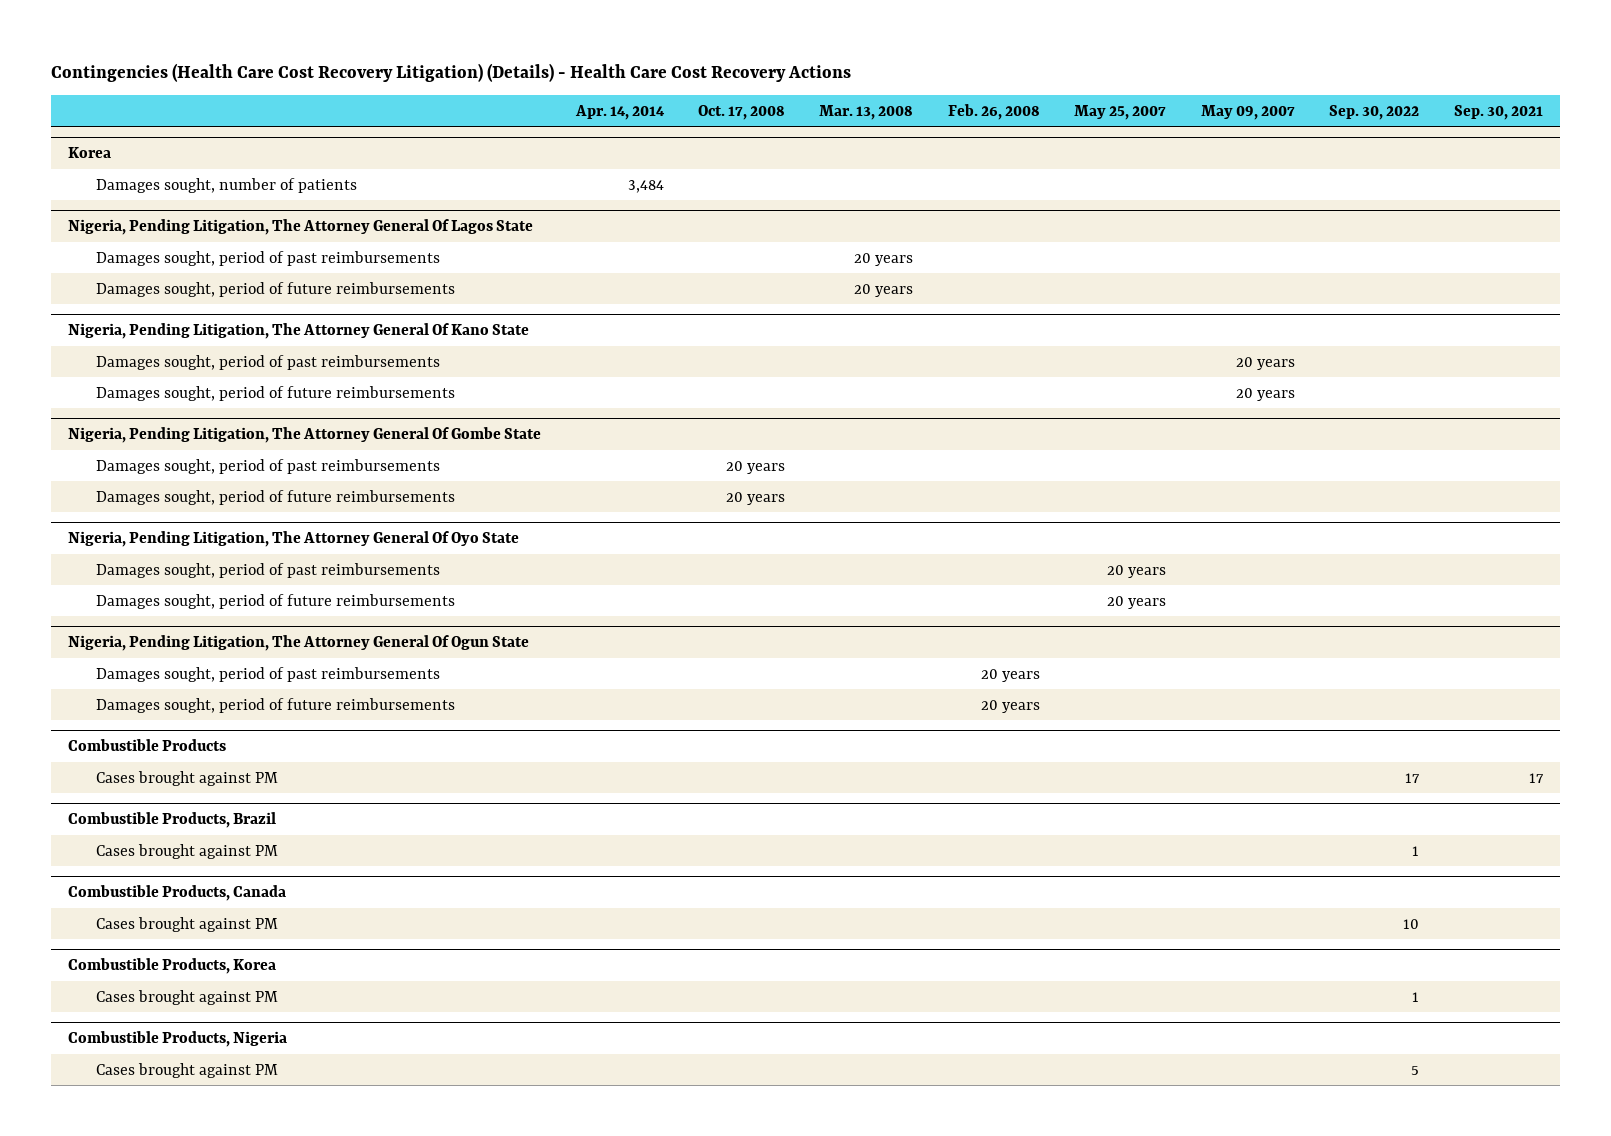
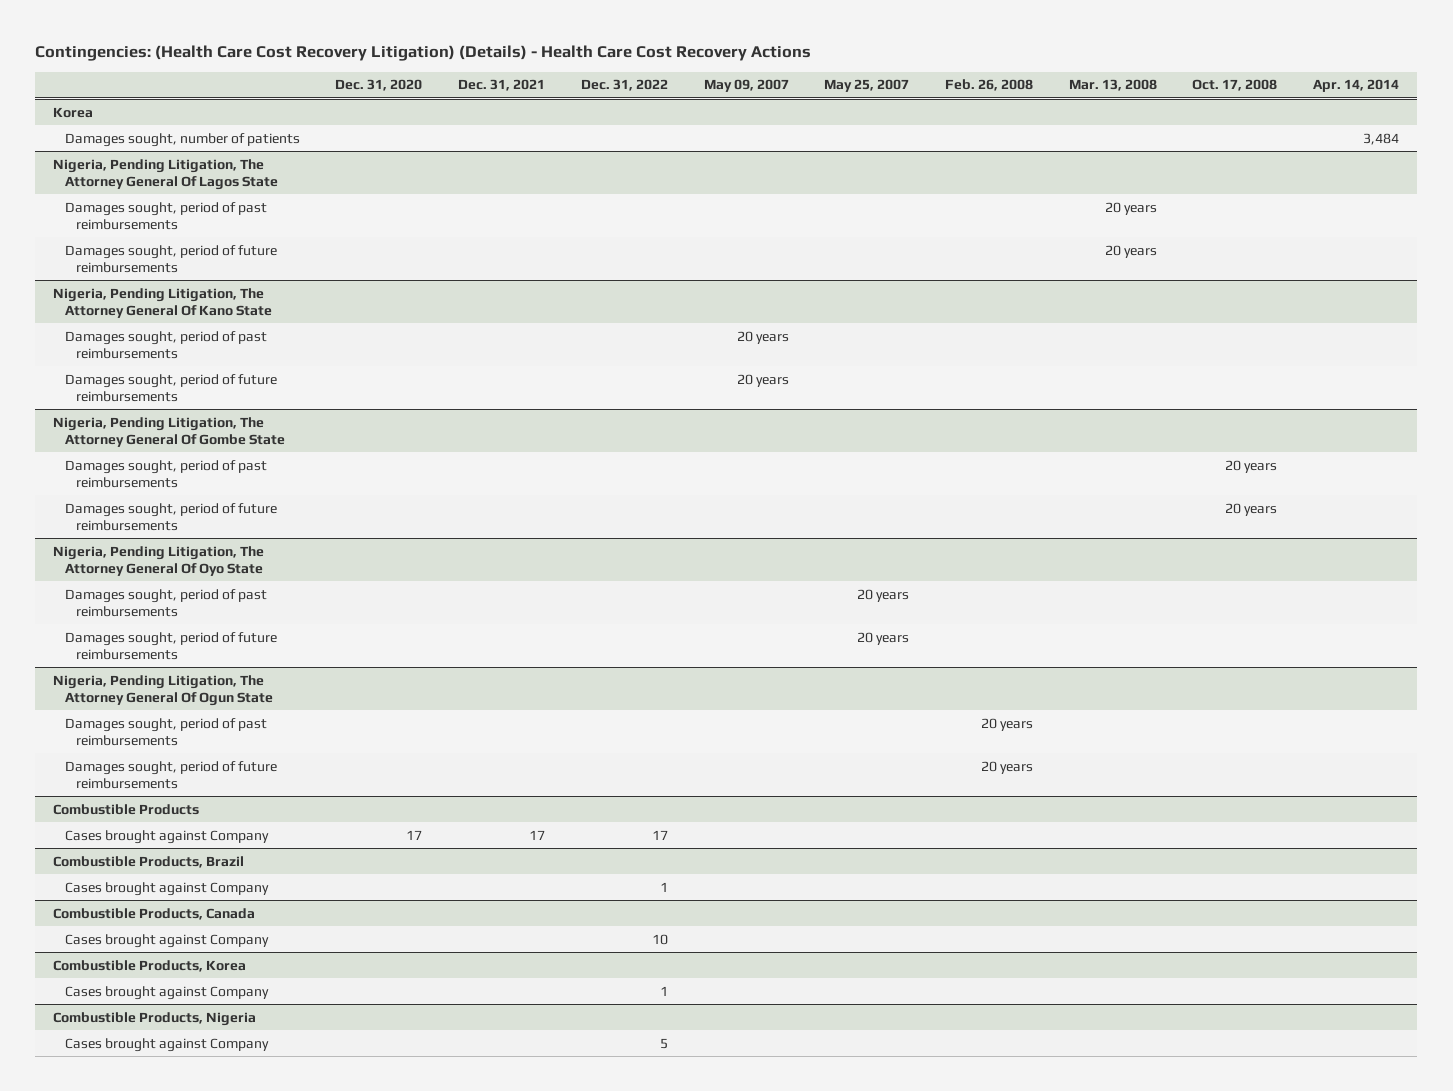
[50,62,851,82] Contingencies (Health Care Cost Recovery Litigation) (Details) - Health Care Cost Recovery Actions -> [35,45,812,62] Contingencies: (Health Care Cost Recovery Litigation) (Details) - Health Care Cost Recovery Actions
[1329,104,1420,120] Sep. 30, 2022 -> none
[1453,104,1543,120] Sep. 30, 2021 -> none
none -> [335,79,423,92] Dec. 31, 2020
none -> [458,79,546,92] Dec. 31, 2021
none -> [580,79,668,92] Dec. 31, 2022
[95,770,278,786] Cases brought against PM -> [64,829,269,844] Cases brought against Company
[95,843,278,859] Cases brought against PM -> [64,881,269,896] Cases brought against Company
[95,916,278,932] Cases brought against PM -> [64,933,269,948] Cases brought against Company
[95,989,278,1005] Cases brought against PM -> [64,985,269,1000] Cases brought against Company
[95,1062,278,1078] Cases brought against PM -> [64,1037,269,1052] Cases brought against Company

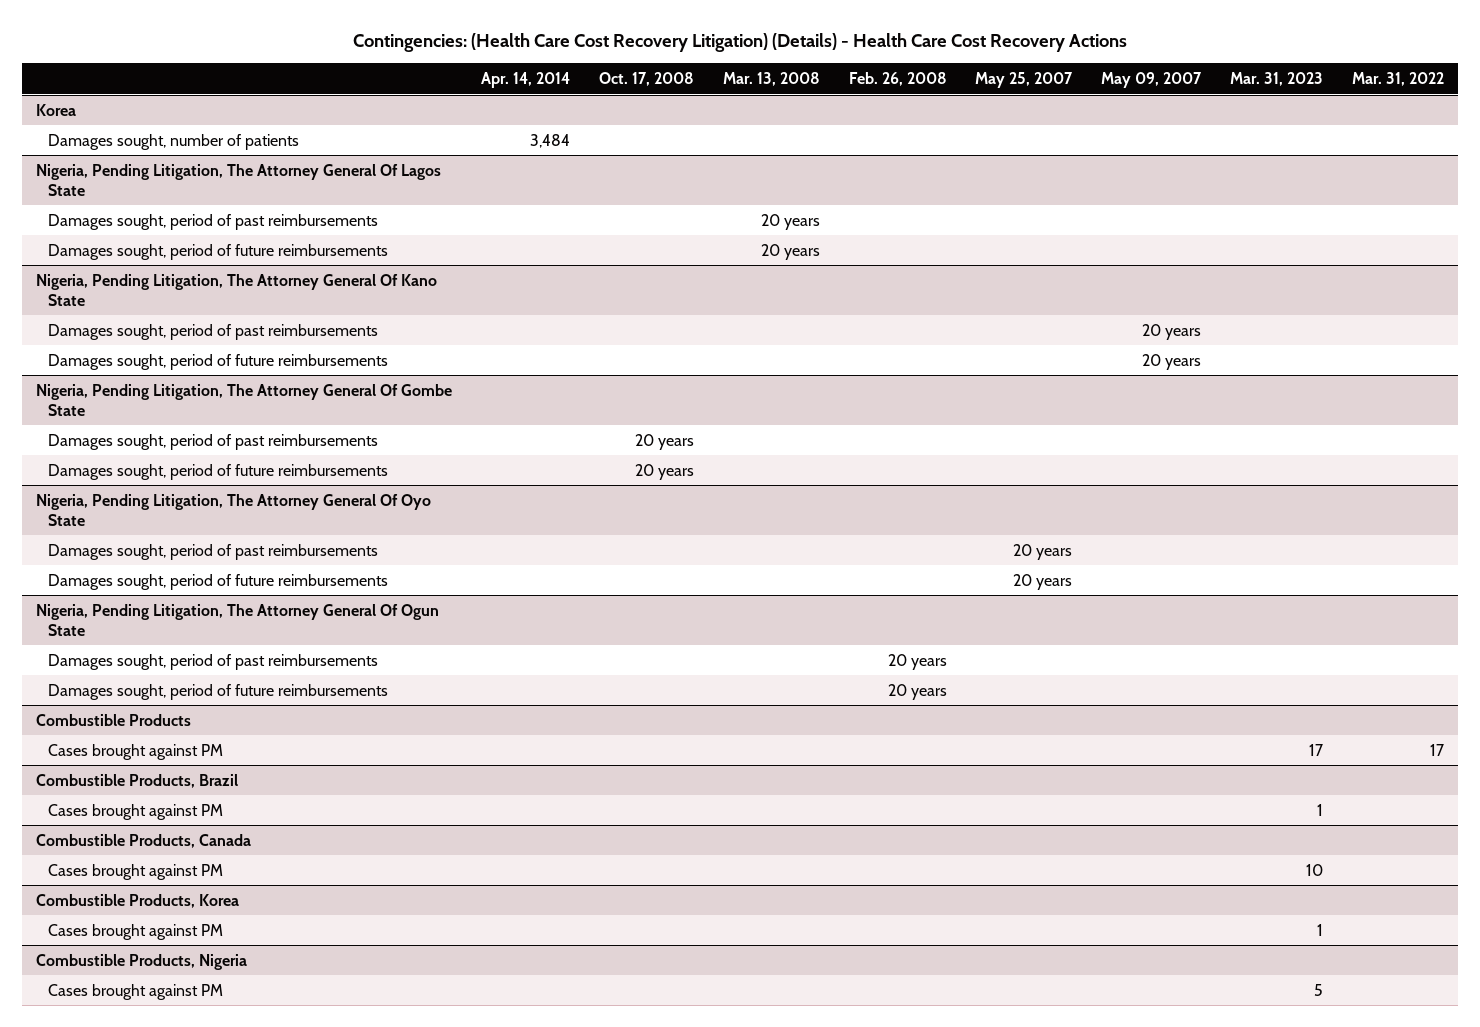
[335,79,423,92] Dec. 31, 2020 -> none
[458,79,546,92] Dec. 31, 2021 -> none
[580,79,668,92] Dec. 31, 2022 -> none
none -> [1230,72,1324,87] Mar. 31, 2023
none -> [1351,72,1444,87] Mar. 31, 2022
[64,829,269,844] Cases brought against Company -> [48,743,224,760] Cases brought against PM
[64,881,269,896] Cases brought against Company -> [48,803,224,820] Cases brought against PM
[64,933,269,948] Cases brought against Company -> [48,863,224,880] Cases brought against PM
[64,985,269,1000] Cases brought against Company -> [48,923,224,940] Cases brought against PM
[64,1037,269,1052] Cases brought against Company -> [48,983,224,1000] Cases brought against PM

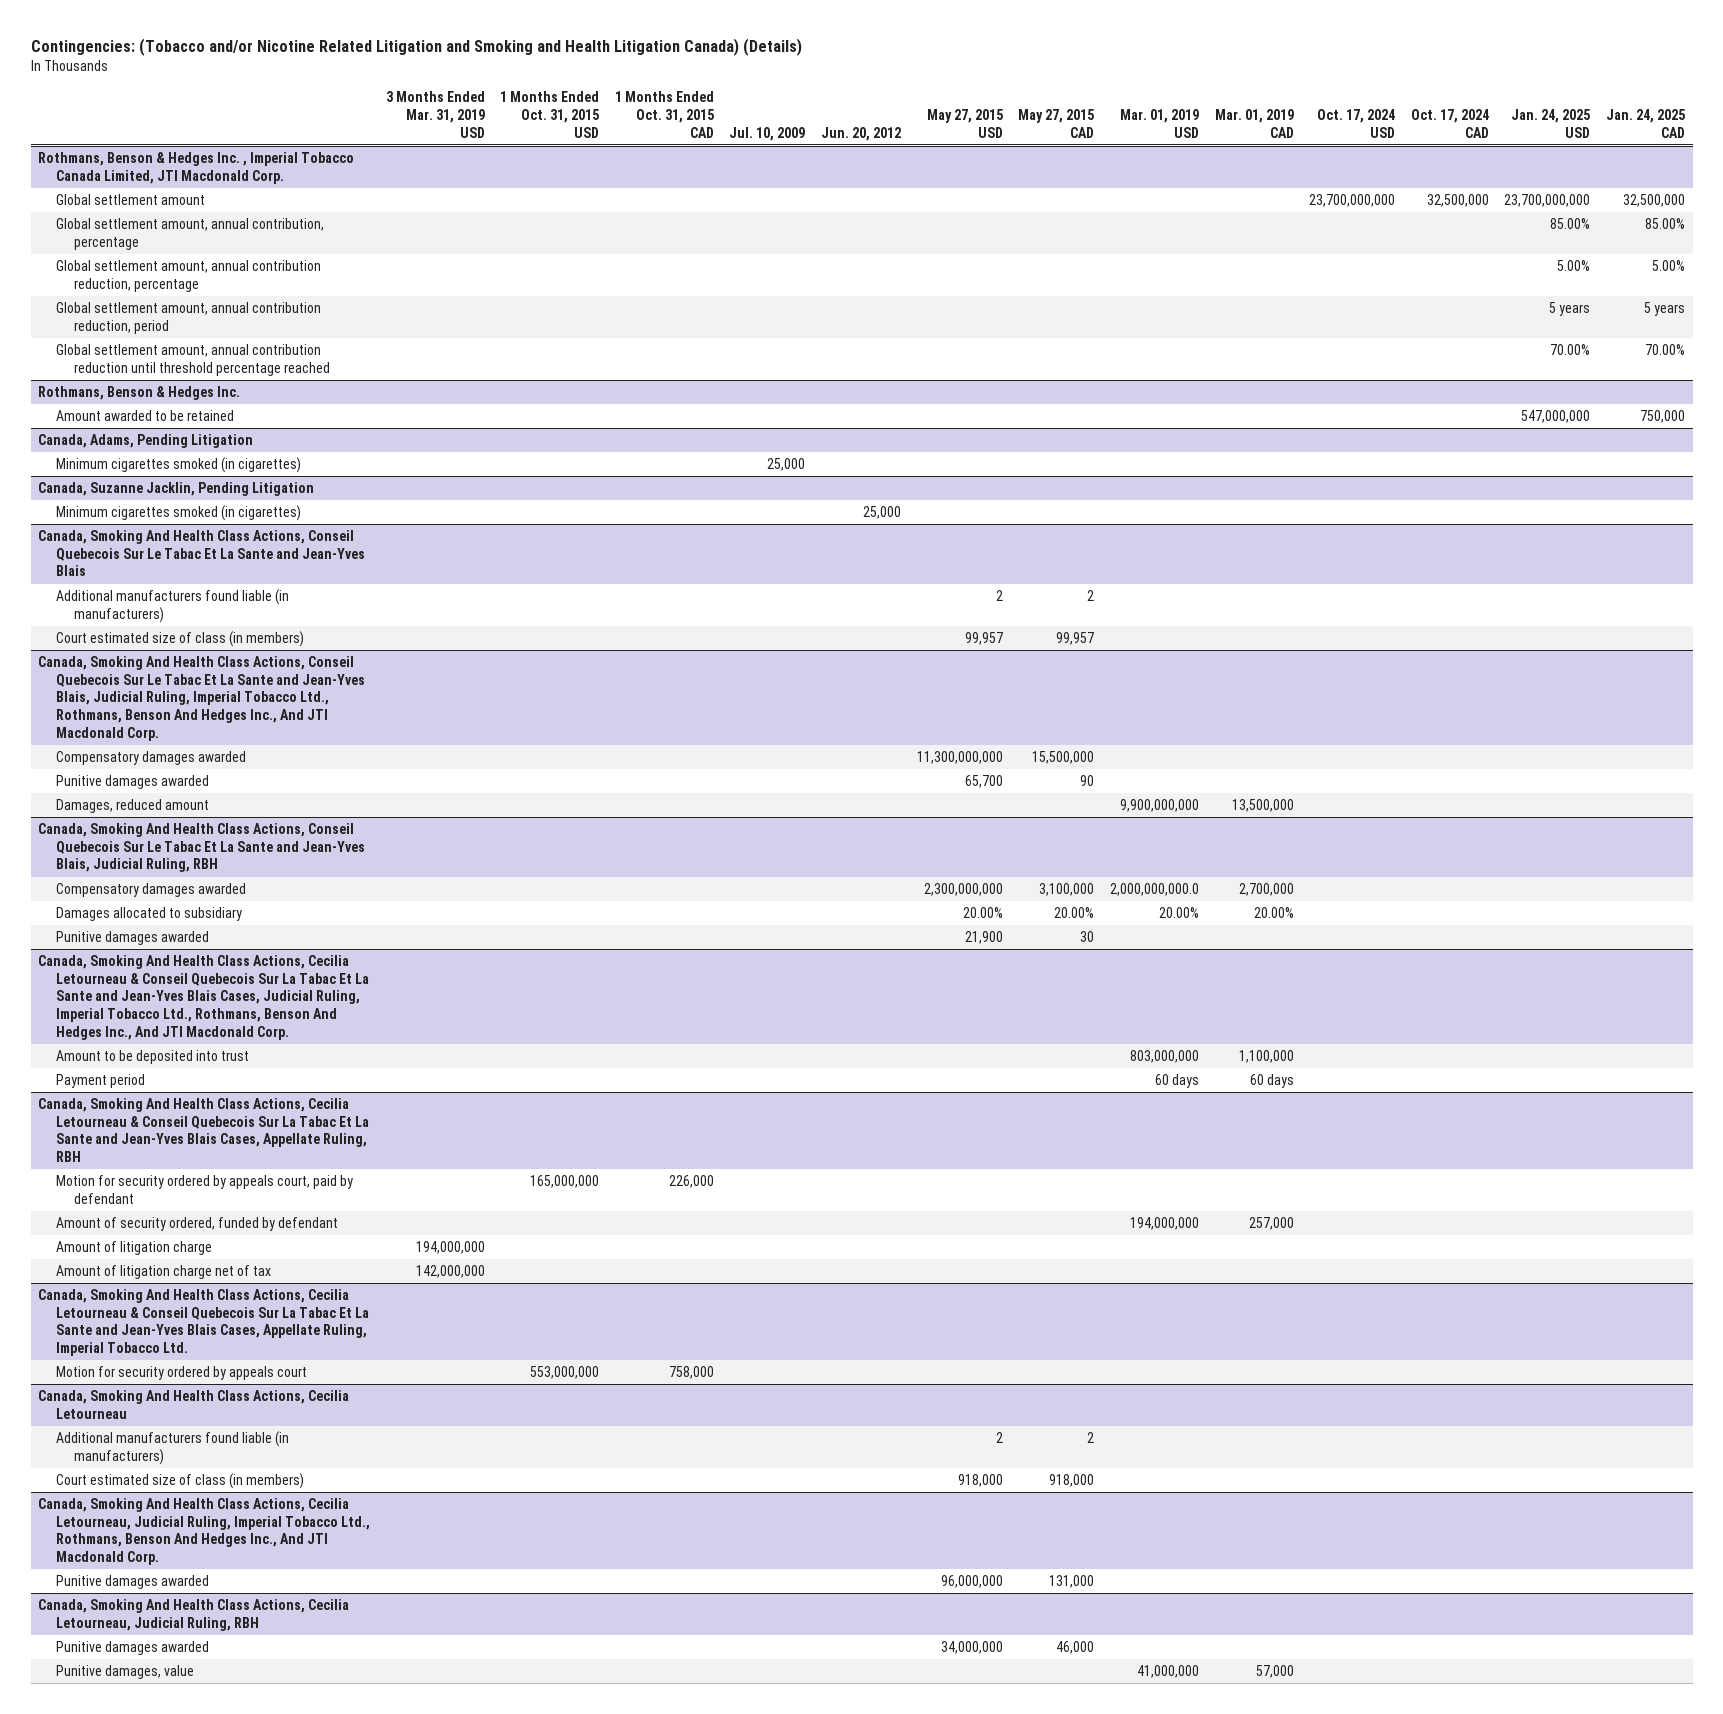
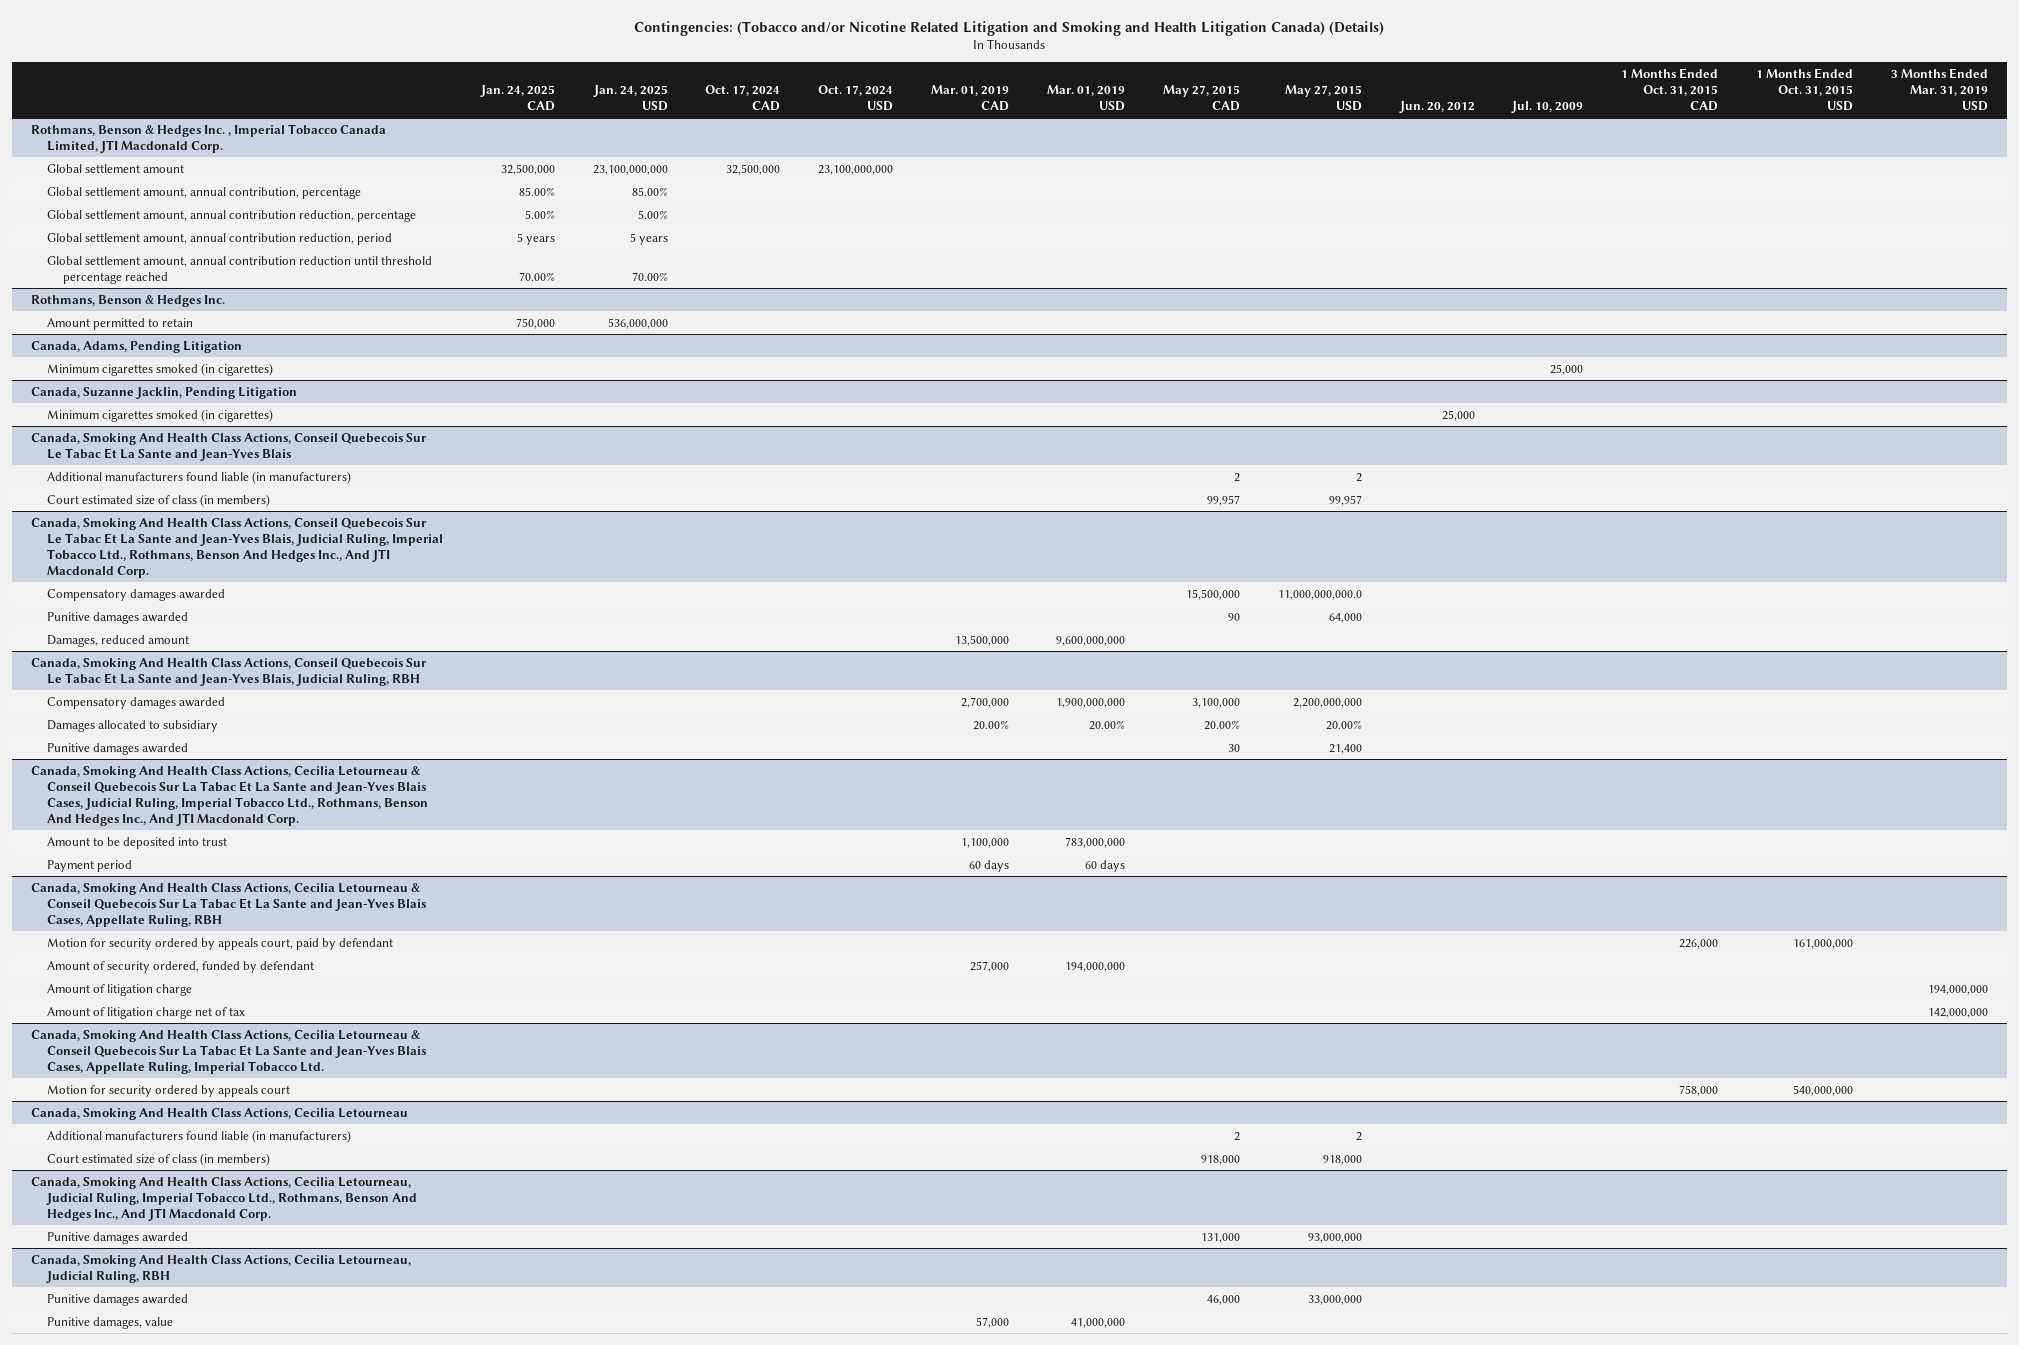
[1309,194,1396,208] 23,700,000,000 -> [818,164,894,175] 23,100,000,000
[1504,194,1591,208] 23,700,000,000 -> [592,164,668,175] 23,100,000,000
[56,410,235,422] Amount awarded to be retained -> none
none -> [46,317,193,330] Amount permitted to retain
[916,751,1003,765] 11,300,000,000 -> [1277,589,1362,600] 11,000,000,000.0
[964,775,1003,789] 65,700 -> [1328,612,1362,623] 64,000
[1119,799,1199,813] 9,900,000,000 -> [1056,635,1126,646] 9,600,000,000
[923,883,1003,897] 2,300,000,000 -> [1292,697,1362,708] 2,200,000,000
[1109,883,1199,897] 2,000,000,000.0 -> [1056,697,1126,708] 1,900,000,000
[964,931,1003,945] 21,900 -> [1328,743,1362,754] 21,400
[1129,1050,1199,1064] 803,000,000 -> [1065,836,1126,848] 783,000,000
[530,1175,600,1189] 165,000,000 -> [1793,938,1854,949] 161,000,000
[530,1366,600,1380] 553,000,000 -> [1793,1084,1854,1096] 540,000,000
[940,1575,1003,1589] 96,000,000 -> [1307,1232,1362,1243] 93,000,000
[940,1641,1003,1655] 34,000,000 -> [1307,1294,1362,1305] 33,000,000

